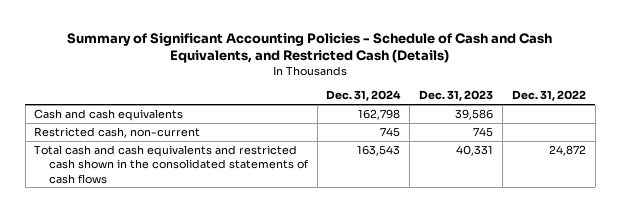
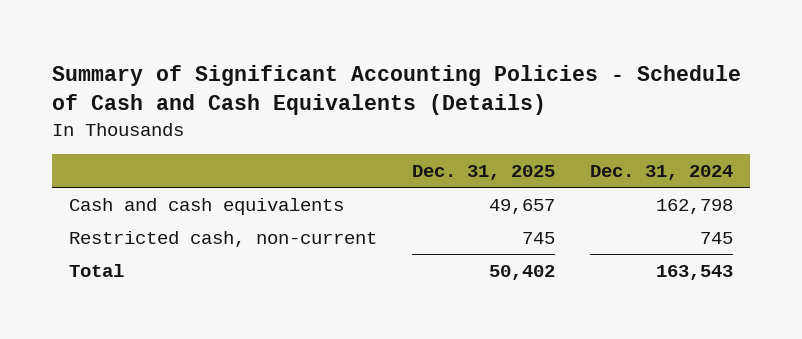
[67,32,553,63] Summary of Significant Accounting Policies - Schedule of Cash and Cash Equivalents, and Restricted Cash (Details) -> [52,65,742,116] Summary of Significant Accounting Policies - Schedule of Cash and Cash Equivalents (Details)
[419,90,494,102] Dec. 31, 2023 -> none
[511,90,586,102] Dec. 31, 2022 -> none
none -> [412,165,556,181] Dec. 31, 2025
[34,144,309,184] Total cash and cash equivalents and restricted cash shown in the consolidated statements of cash flows -> [69,263,125,277] Total

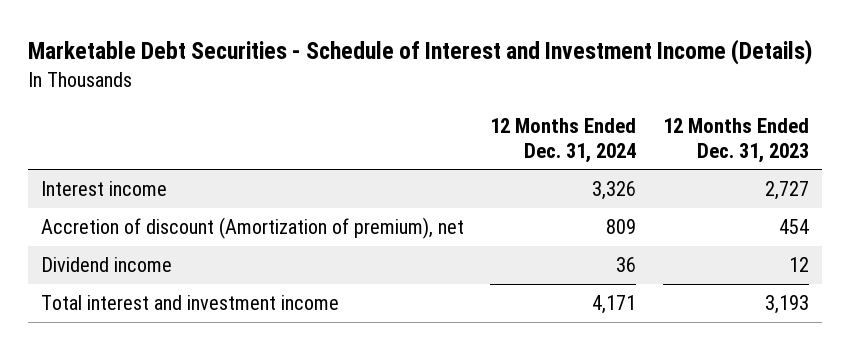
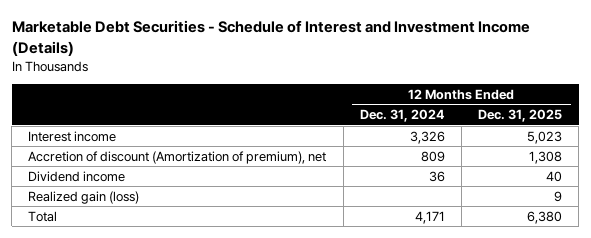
[662,118,809,163] 12 Months Ended Dec. 31, 2023 -> none
none -> [478,109,563,123] Dec. 31, 2025
none -> [28,190,140,204] Realized gain (loss)
[41,295,340,311] Total interest and investment income -> [28,210,58,222] Total

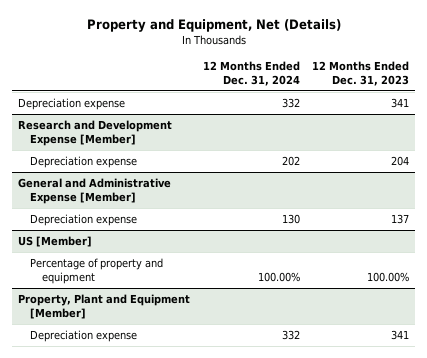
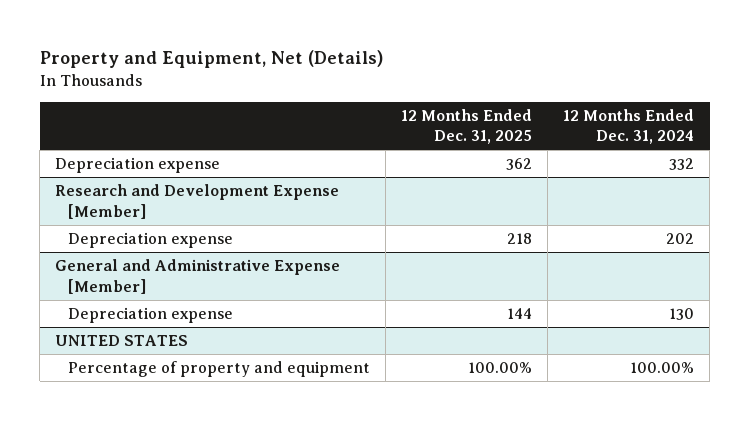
[311,60,409,86] 12 Months Ended Dec. 31, 2023 -> none
none -> [401,108,533,145] 12 Months Ended Dec. 31, 2025
[18,235,93,247] US [Member] -> [55,335,189,347] UNITED STATES
[18,293,191,319] Property, Plant and Equipment [Member] -> none
[30,329,138,342] Depreciation expense -> none

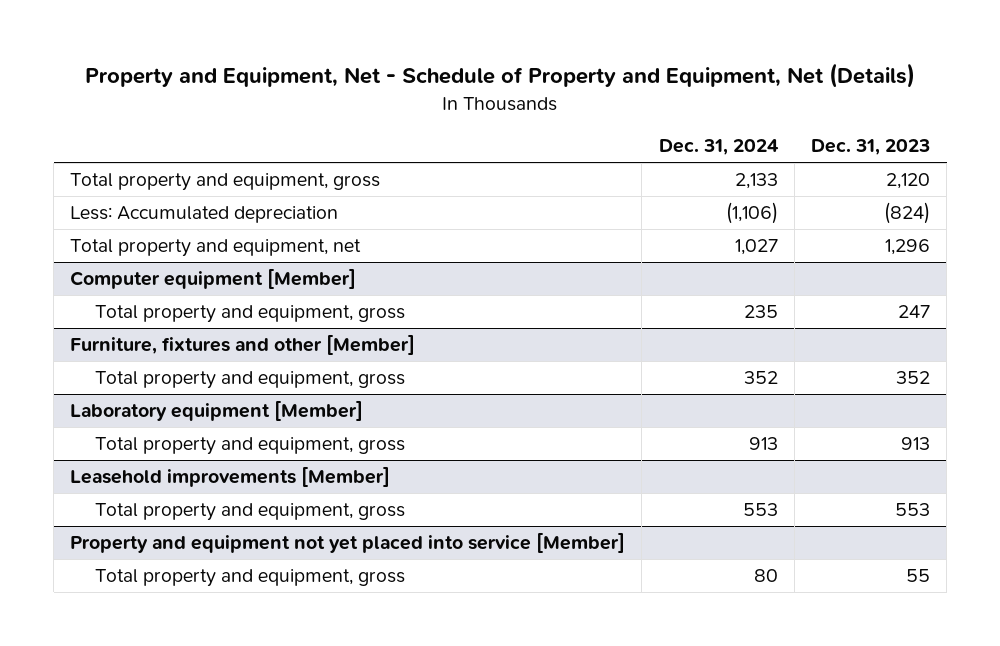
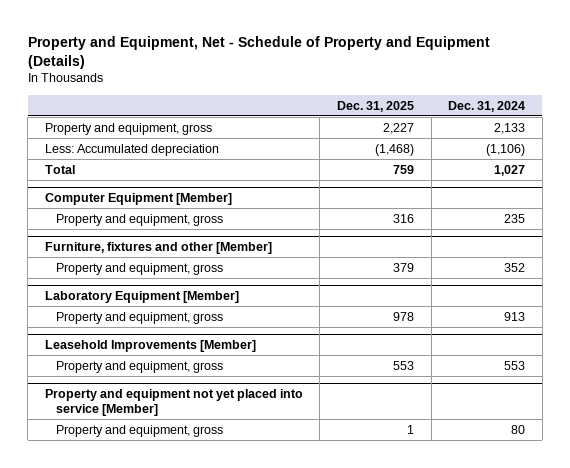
[85,63,916,89] Property and Equipment, Net - Schedule of Property and Equipment, Net (Details) -> [27,35,490,69] Property and Equipment, Net - Schedule of Property and Equipment (Details)
[811,139,931,156] Dec. 31, 2023 -> none
none -> [336,100,414,112] Dec. 31, 2025
[70,173,381,192] Total property and equipment, gross -> [44,122,212,135] Property and equipment, gross
[70,239,362,258] Total property and equipment, net -> [44,164,75,174] Total
[70,268,357,290] Computer equipment [Member] -> [44,192,232,205] Computer Equipment [Member]
[94,305,405,324] Total property and equipment, gross -> [55,213,223,226] Property and equipment, gross
[94,371,405,390] Total property and equipment, gross -> [55,262,223,275] Property and equipment, gross
[70,400,364,422] Laboratory equipment [Member] -> [44,290,239,303] Laboratory Equipment [Member]
[94,437,405,456] Total property and equipment, gross -> [55,311,223,324] Property and equipment, gross
[70,466,391,488] Leasehold improvements [Member] -> [44,339,256,352] Leasehold Improvements [Member]
[94,503,405,522] Total property and equipment, gross -> [55,360,223,373] Property and equipment, gross
[94,569,405,588] Total property and equipment, gross -> [55,424,223,437] Property and equipment, gross

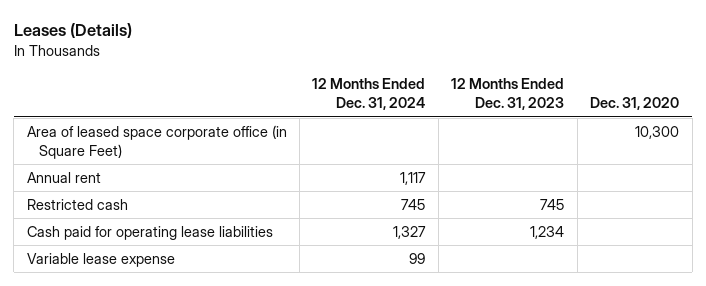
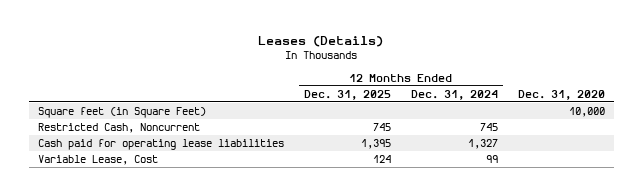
[451,78,565,111] 12 Months Ended Dec. 31, 2023 -> none
none -> [304,89,392,100] Dec. 31, 2025
[26,172,101,184] Annual rent -> none
[26,125,287,159] Area of leased space corporate office (in Square Feet) -> [38,107,207,119] Square feet (in Square Feet)
[635,126,680,140] 10,300 -> [568,107,605,118] 10,000
[26,199,128,211] Restricted cash -> [38,123,201,134] Restricted Cash, Noncurrent
[26,253,175,268] Variable lease expense -> [38,155,159,166] Variable Lease, Cost

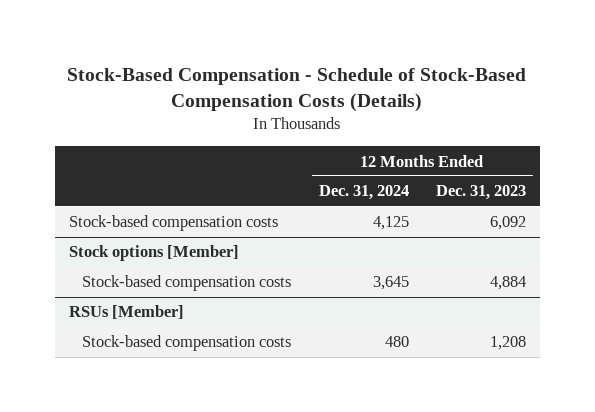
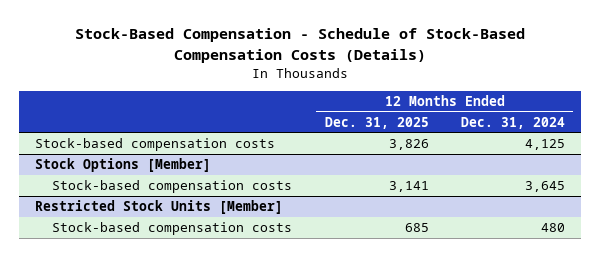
[436,185,527,201] Dec. 31, 2023 -> none
none -> [324,116,429,129] Dec. 31, 2025
[68,245,239,262] Stock options [Member] -> [35,158,212,173] Stock Options [Member]
[68,305,184,320] RSUs [Member] -> [35,200,284,215] Restricted Stock Units [Member]

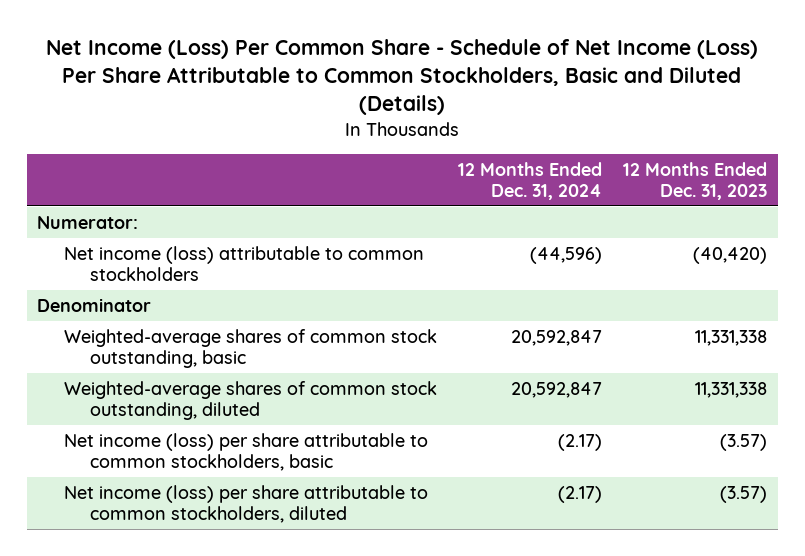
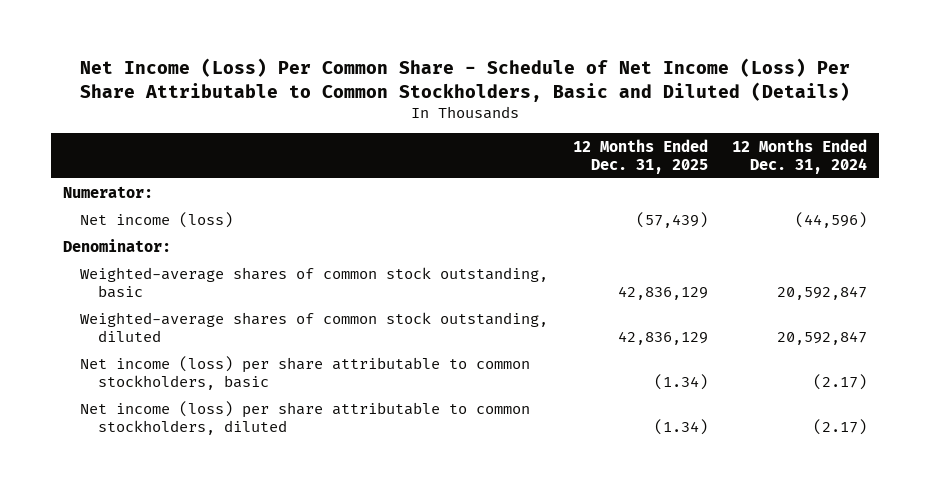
[623,161,768,200] 12 Months Ended Dec. 31, 2023 -> none
none -> [572,138,708,174] 12 Months Ended Dec. 31, 2025
[63,245,424,281] Net income (loss) attributable to common stockholders -> [80,211,234,228] Net income (loss)
[37,297,152,312] Denominator -> [63,238,172,252] Denominator:

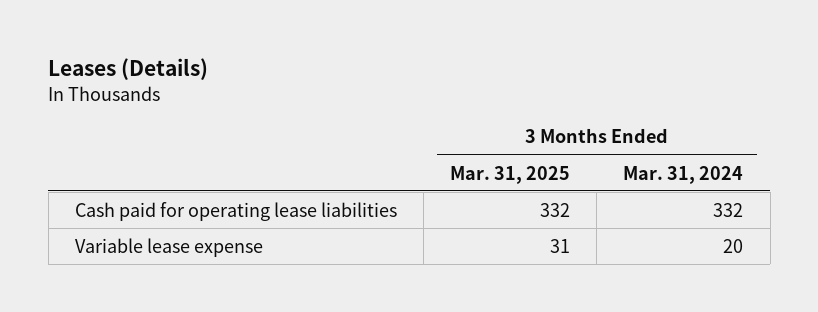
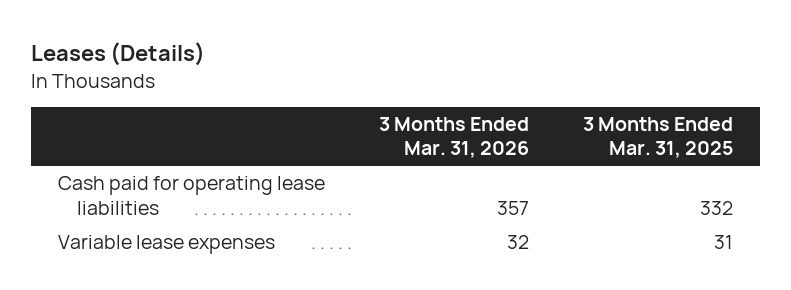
[623,165,744,184] Mar. 31, 2024 -> none
none -> [379,116,530,159] 3 Months Ended Mar. 31, 2026
[74,237,263,257] Variable lease expense -> [58,235,276,255] Variable lease expenses

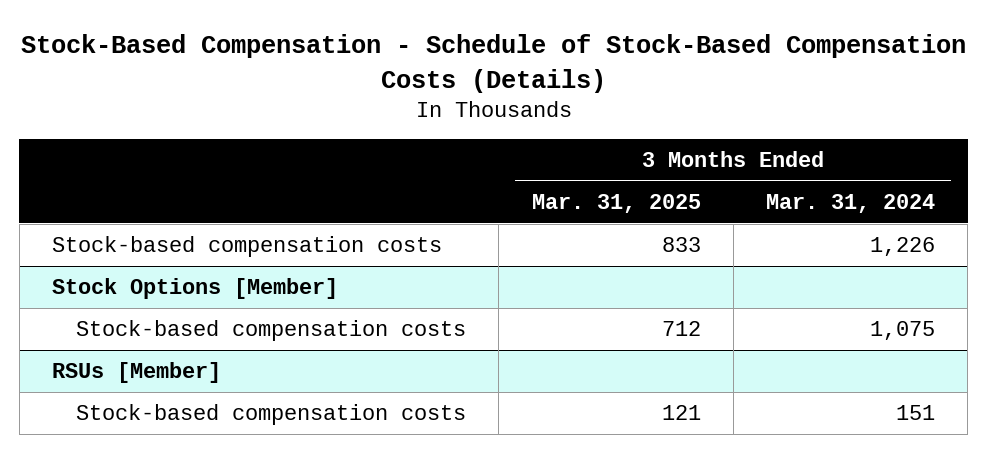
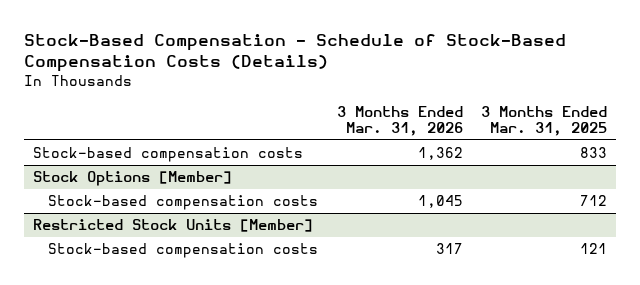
[766,194,936,214] Mar. 31, 2024 -> none
none -> [336,105,463,137] 3 Months Ended Mar. 31, 2026
[52,362,222,384] RSUs [Member] -> [33,219,314,233] Restricted Stock Units [Member]

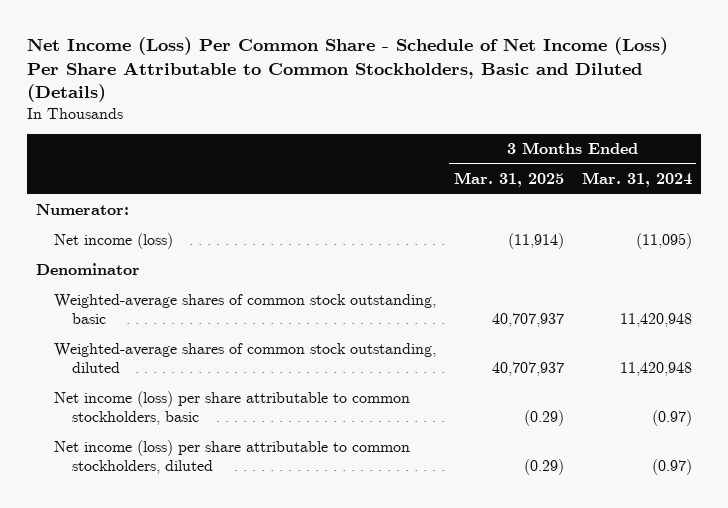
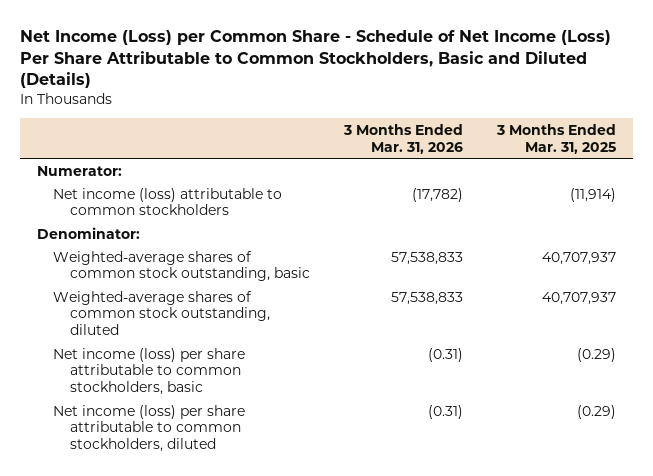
[27,36,669,103] Net Income (Loss) Per Common Share - Schedule of Net Income (Loss) Per Share Attributable to Common Stockholders, Basic and Diluted (Details) -> [19,29,611,89] Net Income (Loss) per Common Share - Schedule of Net Income (Loss) Per Share Attributable to Common Stockholders, Basic and Diluted (Details)
[581,172,692,188] Mar. 31, 2024 -> none
none -> [342,124,463,154] 3 Months Ended Mar. 31, 2026
[54,233,174,250] Net income (loss) -> [53,187,283,216] Net income (loss) attributable to common stockholders
[35,263,140,276] Denominator -> [36,226,140,239] Denominator:

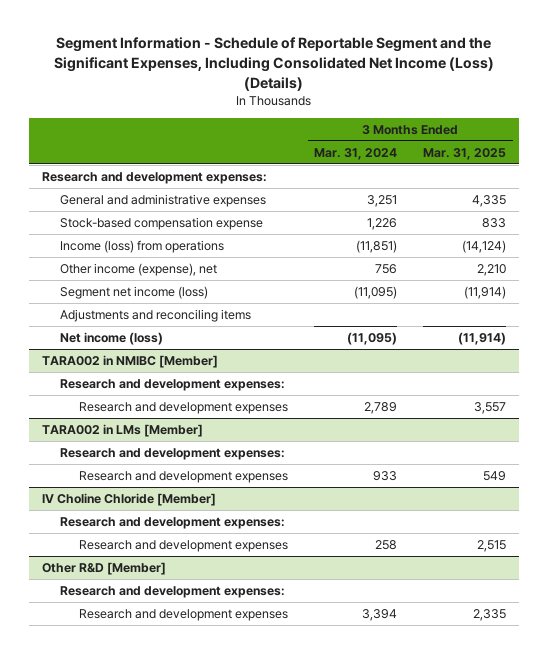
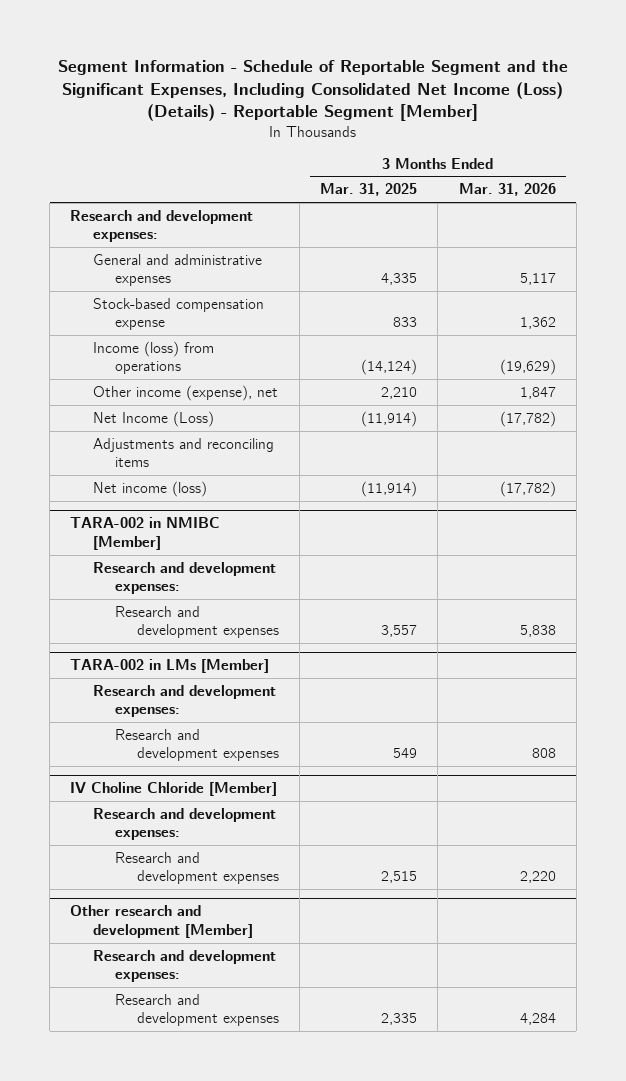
[54,37,495,91] Segment Information - Schedule of Reportable Segment and the Significant Expenses, Including Consolidated Net Income (Loss) (Details) -> [58,60,569,122] Segment Information - Schedule of Reportable Segment and the Significant Expenses, Including Consolidated Net Income (Loss) (Details) - Reportable Segment [Member]
[314,147,398,160] Mar. 31, 2024 -> none
none -> [458,183,556,197] Mar. 31, 2026
[60,286,209,300] Segment net income (loss) -> [92,410,214,427] Net Income (Loss)
[41,355,218,369] TARA002 in NMIBC [Member] -> [70,517,221,550] TARA-002 in NMIBC [Member]
[41,424,203,438] TARA002 in LMs [Member] -> [70,659,270,674] TARA-002 in LMs [Member]
[41,562,166,576] Other R&D [Member] -> none
none -> [70,905,253,938] Other research and development [Member]

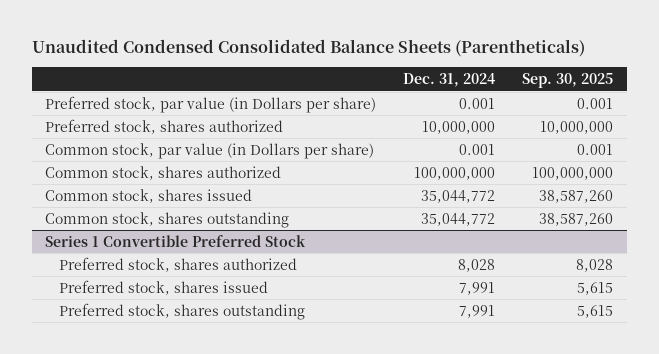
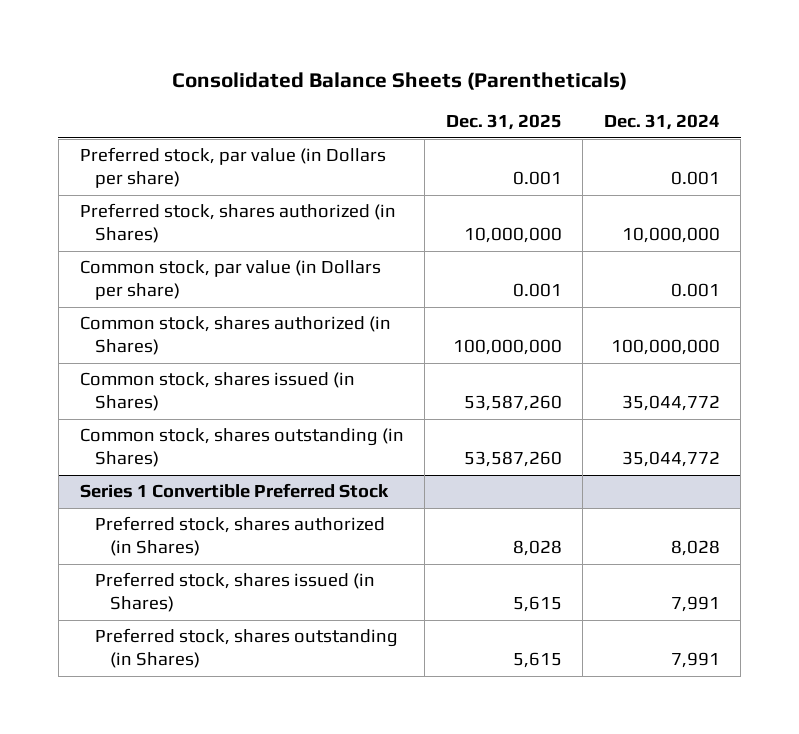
[31,39,585,58] Unaudited Condensed Consolidated Balance Sheets (Parentheticals) -> [171,71,627,90] Consolidated Balance Sheets (Parentheticals)
[522,73,614,89] Sep. 30, 2025 -> none
none -> [445,114,562,131] Dec. 31, 2025
[45,118,284,134] Preferred stock, shares authorized -> [79,203,396,244] Preferred stock, shares authorized (in Shares)
[45,165,282,180] Common stock, shares authorized -> [79,316,391,356] Common stock, shares authorized (in Shares)
[45,188,253,203] Common stock, shares issued -> [79,372,355,412] Common stock, shares issued (in Shares)
[45,211,290,228] Common stock, shares outstanding -> [79,428,404,468] Common stock, shares outstanding (in Shares)
[58,256,297,272] Preferred stock, shares authorized -> [94,516,385,557] Preferred stock, shares authorized (in Shares)
[58,279,268,295] Preferred stock, shares issued -> [94,572,375,613] Preferred stock, shares issued (in Shares)
[58,302,305,320] Preferred stock, shares outstanding -> [94,628,398,669] Preferred stock, shares outstanding (in Shares)

